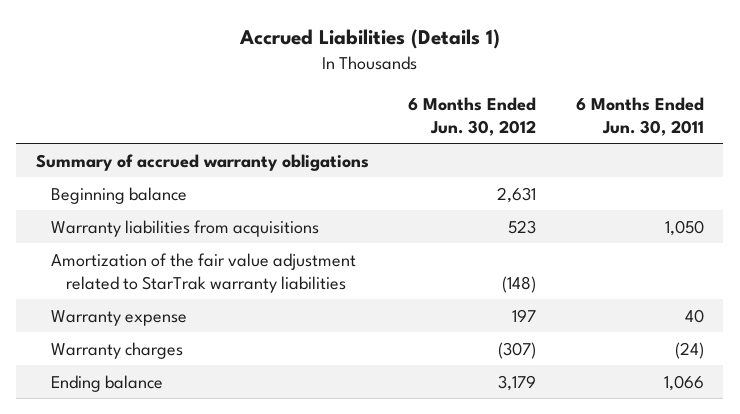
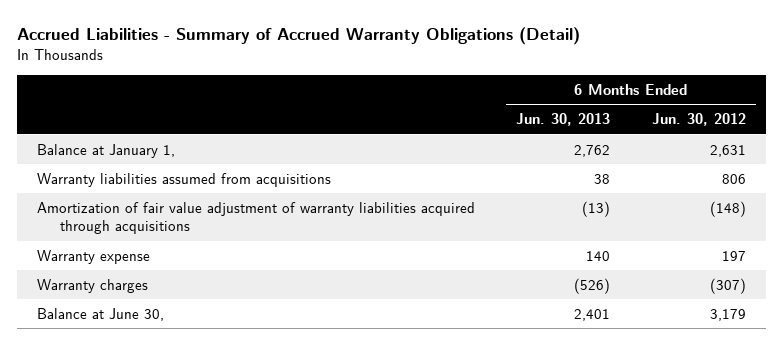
[238,29,500,50] Accrued Liabilities (Details 1) -> [16,26,580,45] Accrued Liabilities - Summary of Accrued Warranty Obligations (Detail)
[575,96,704,136] 6 Months Ended Jun. 30, 2011 -> none
none -> [516,113,611,127] Jun. 30, 2013
[35,153,369,171] Summary of accrued warranty obligations -> none
[50,186,187,204] Beginning balance -> [37,143,176,158] Balance at January 1,
[50,219,319,237] Warranty liabilities from acquisitions -> [37,172,332,187] Warranty liabilities assumed from acquisitions
[508,219,537,234] 523 -> [721,173,746,184] 806
[50,252,356,293] Amortization of the fair value adjustment related to StarTrak warranty liabilities -> [37,201,476,235] Amortization of fair value adjustment of warranty liabilities acquired through acquisitions
[50,374,163,392] Ending balance -> [37,307,165,321] Balance at June 30,

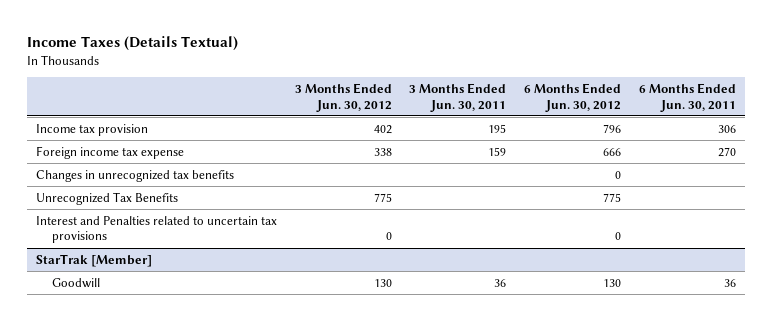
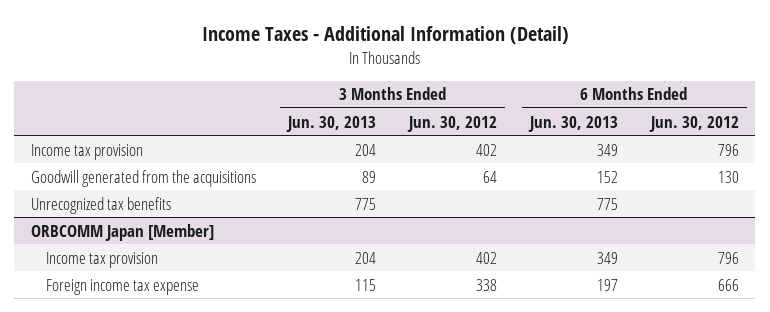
[27,36,239,52] Income Taxes (Details Textual) -> [201,25,569,44] Income Taxes - Additional Information (Detail)
[409,83,507,112] 3 Months Ended Jun. 30, 2011 -> none
[638,83,736,112] 6 Months Ended Jun. 30, 2011 -> none
none -> [286,115,377,132] Jun. 30, 2013
none -> [528,115,619,132] Jun. 30, 2013
none -> [30,169,256,187] Goodwill generated from the acquisitions
none -> [30,196,171,214] Unrecognized tax benefits
none -> [30,223,214,241] ORBCOMM Japan [Member]
none -> [45,251,158,268] Income tax provision
[35,169,234,182] Changes in unrecognized tax benefits -> none
[35,191,178,205] Unrecognized Tax Benefits -> none
[35,215,277,244] Interest and Penalties related to uncertain tax provisions -> none
[35,253,152,267] StarTrak [Member] -> none
[51,277,100,288] Goodwill -> none

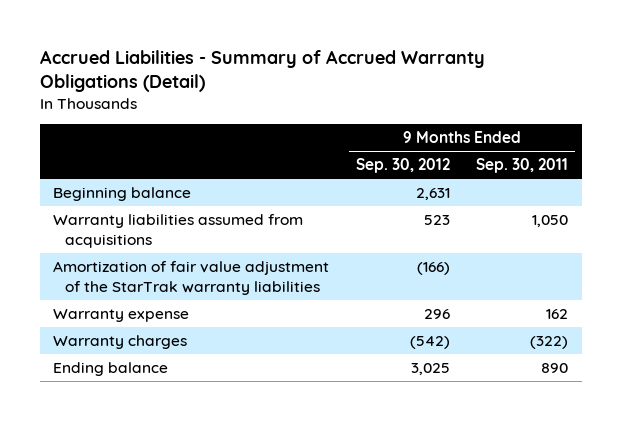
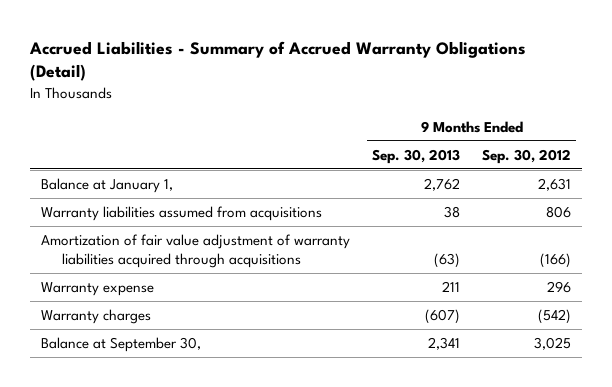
[476,158,569,174] Sep. 30, 2011 -> none
none -> [372,148,461,164] Sep. 30, 2013
[53,187,192,202] Beginning balance -> [41,177,174,193] Balance at January 1,
[423,215,450,226] 523 -> [545,205,571,218] 806
[53,261,330,295] Amortization of fair value adjustment of the StarTrak warranty liabilities -> [41,233,351,268] Amortization of fair value adjustment of warranty liabilities acquired through acquisitions
[53,362,169,377] Ending balance -> [41,336,202,352] Balance at September 30,

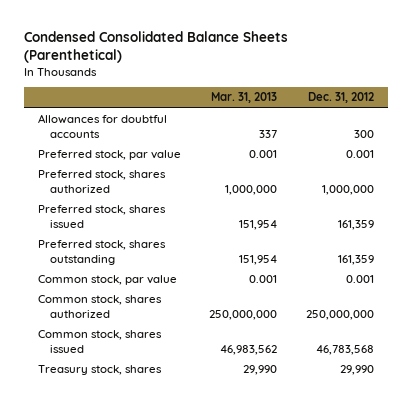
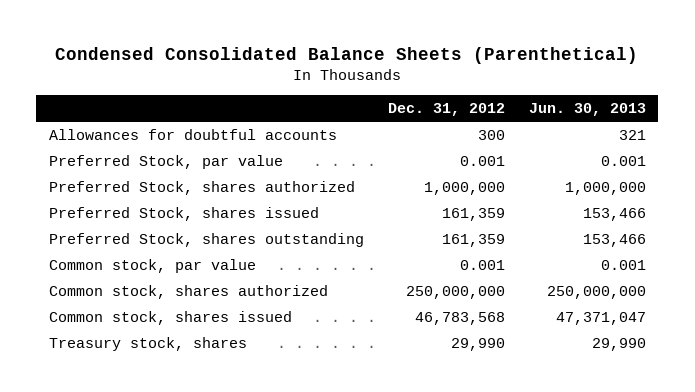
[211,92,278,104] Mar. 31, 2013 -> none
none -> [529,103,647,117] Jun. 30, 2013
[38,150,182,161] Preferred stock, par value -> [48,154,283,169] Preferred Stock, par value
[38,170,167,193] Preferred stock, shares authorized -> [48,180,355,195] Preferred Stock, shares authorized
[38,205,167,228] Preferred stock, shares issued -> [48,206,319,221] Preferred Stock, shares issued
[38,240,167,265] Preferred stock, shares outstanding -> [48,232,364,247] Preferred Stock, shares outstanding

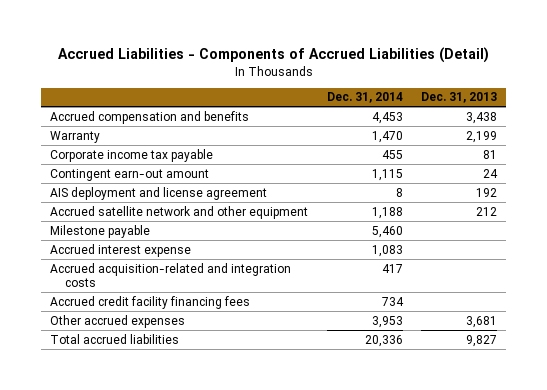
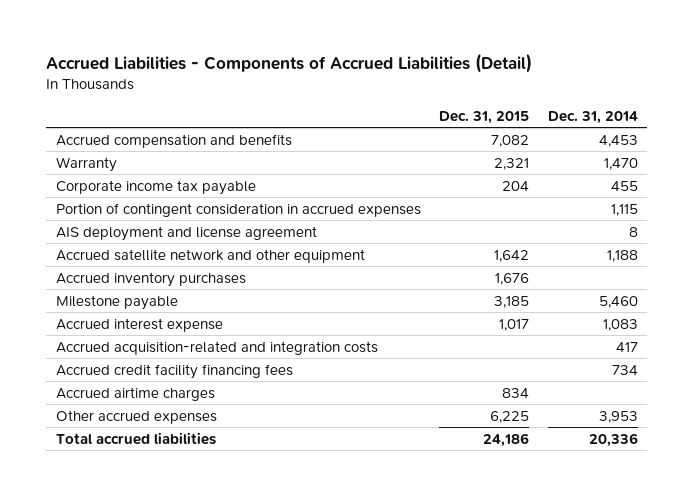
[421,92,498,104] Dec. 31, 2013 -> none
none -> [439,110,530,124] Dec. 31, 2015
[50,168,210,181] Contingent earn-out amount -> [55,202,421,217] Portion of contingent consideration in accrued expenses
none -> [55,271,246,287] Accrued inventory purchases
none -> [55,386,215,401] Accrued airtime charges

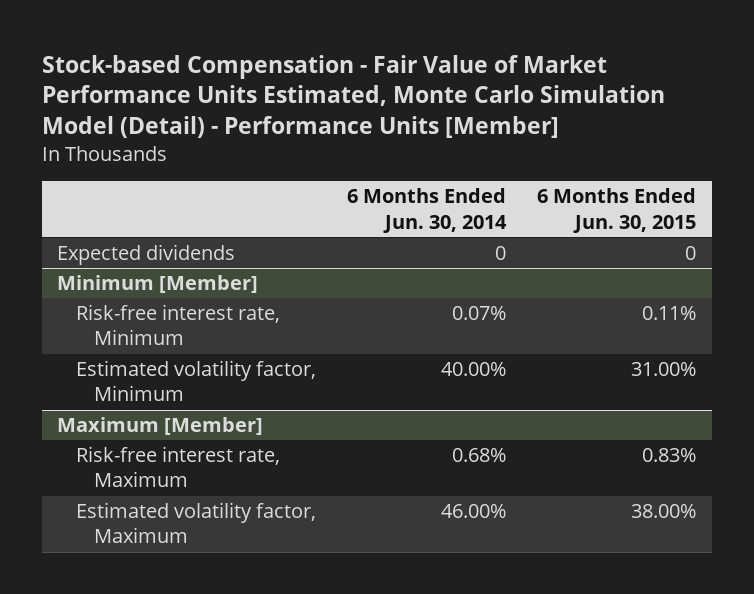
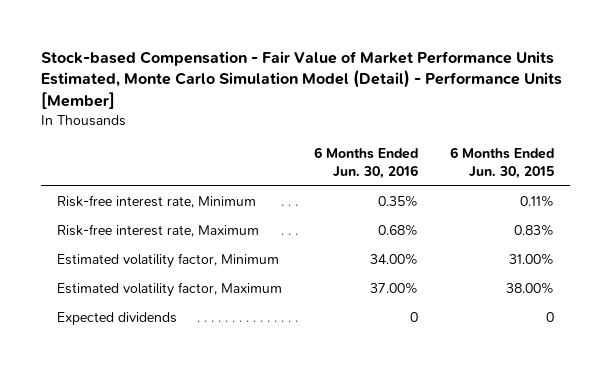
[347,188,508,233] 6 Months Ended Jun. 30, 2014 -> none
none -> [314,147,419,180] 6 Months Ended Jun. 30, 2016
[57,275,259,294] Minimum [Member] -> none
[75,360,316,402] Estimated volatility factor, Minimum -> none
[57,417,264,436] Maximum [Member] -> none
none -> [56,253,279,269] Estimated volatility factor, Minimum
[57,244,236,266] Expected dividends -> [56,312,177,326] Expected dividends

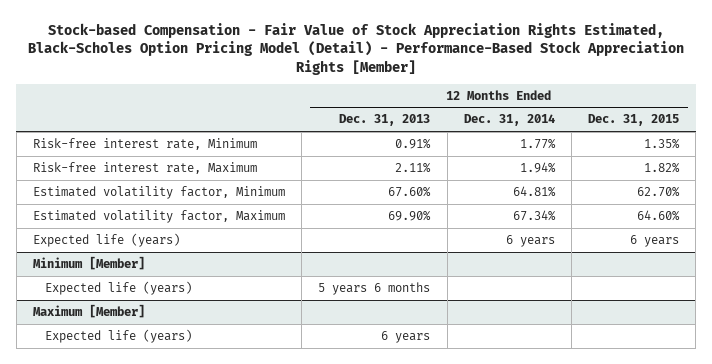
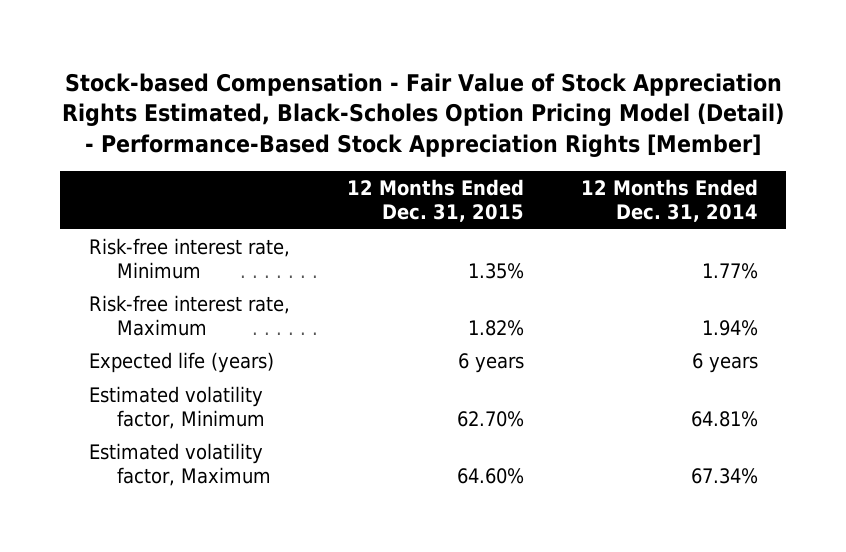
[339,114,431,127] Dec. 31, 2013 -> none
[33,232,181,247] Expected life (years) -> [88,352,274,374] Expected life (years)
[33,255,146,270] Minimum [Member] -> none
[45,280,193,295] Expected life (years) -> none
[33,303,146,318] Maximum [Member] -> none
[45,328,193,343] Expected life (years) -> none

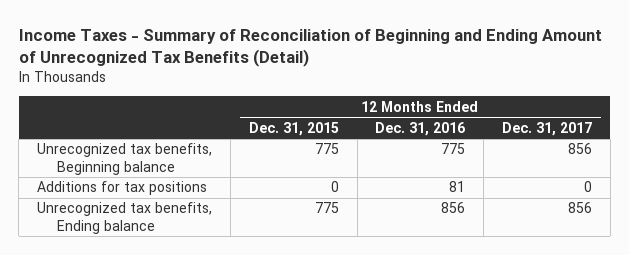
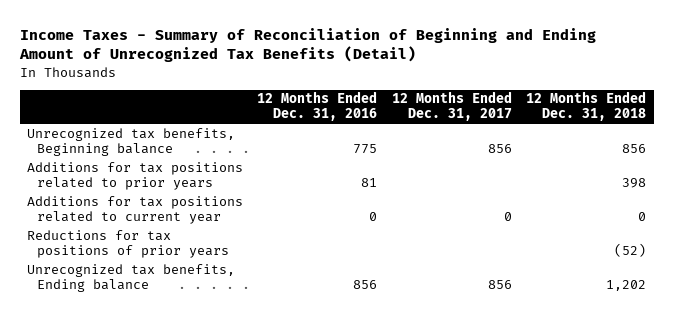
[248,121,339,136] Dec. 31, 2015 -> none
none -> [526,91,647,122] 12 Months Ended Dec. 31, 2018
none -> [27,161,244,190] Additions for tax positions related to prior years
[37,181,208,196] Additions for tax positions -> [27,195,244,224] Additions for tax positions related to current year
[449,181,466,193] 81 -> [369,211,378,221] 0
none -> [27,229,230,258] Reductions for tax positions of prior years

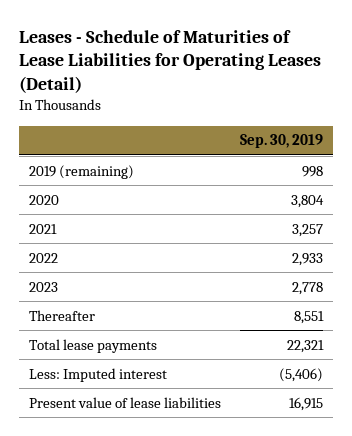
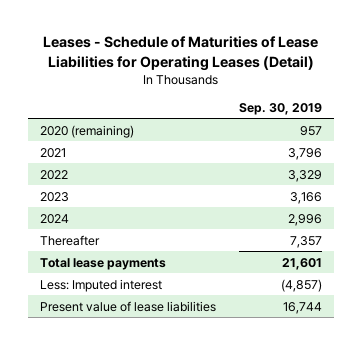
[28,194,59,205] 2020 -> none
[28,164,134,179] 2019 (remaining) -> [39,124,134,138] 2020 (remaining)
[301,165,323,177] 998 -> [300,125,323,136] 957
[291,223,323,237] 3,257 -> [288,147,323,160] 3,796
[291,252,323,266] 2,933 -> [288,169,323,182] 3,329
[291,281,323,295] 2,778 -> [290,191,323,204] 3,166
none -> [39,213,69,224] 2024
[293,310,324,324] 8,551 -> [290,235,323,248] 7,357
[286,339,324,353] 22,321 -> [282,257,323,270] 21,601
[278,367,323,382] (5,406) -> [281,278,323,292] (4,857)
[288,396,323,411] 16,915 -> [283,301,323,314] 16,744

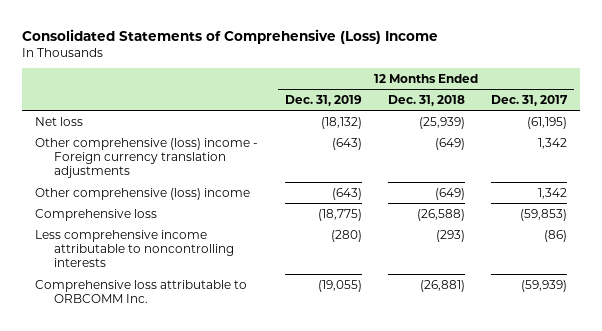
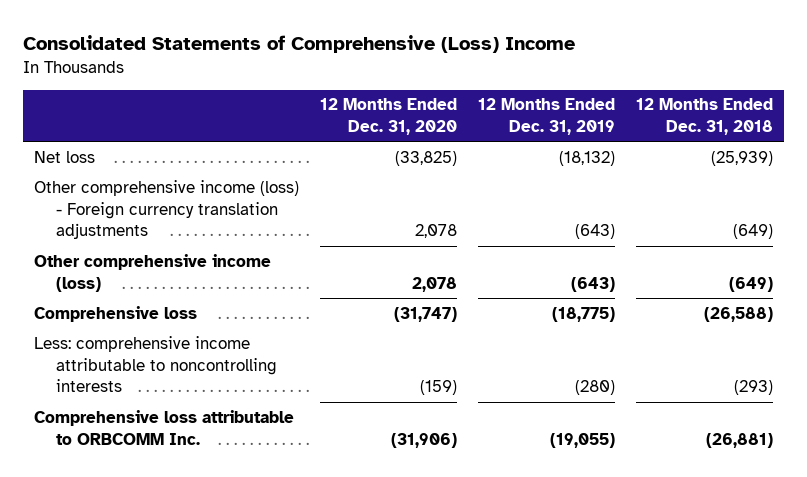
[490,94,568,106] Dec. 31, 2017 -> none
none -> [319,98,457,136] 12 Months Ended Dec. 31, 2020
[35,137,259,179] Other comprehensive (loss) income - Foreign currency translation adjustments -> [33,179,299,240] Other comprehensive income (loss) - Foreign currency translation adjustments
[35,187,251,200] Other comprehensive (loss) income -> [33,253,271,292] Other comprehensive income (loss)
[35,229,234,268] Less comprehensive income attributable to noncontrolling interests -> [33,335,278,393] Less: comprehensive income attributable to noncontrolling interests

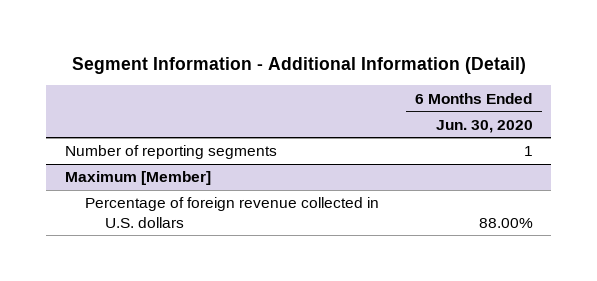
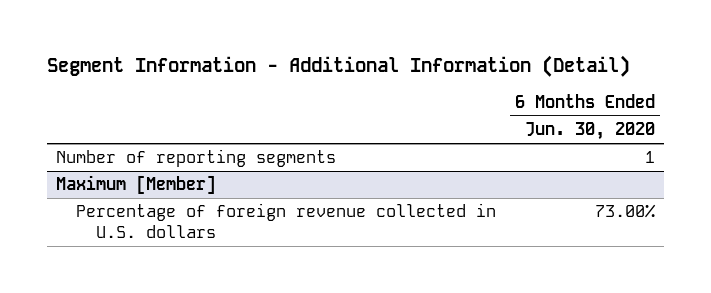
[478,217,533,228] 88.00% -> [594,204,656,219] 73.00%

